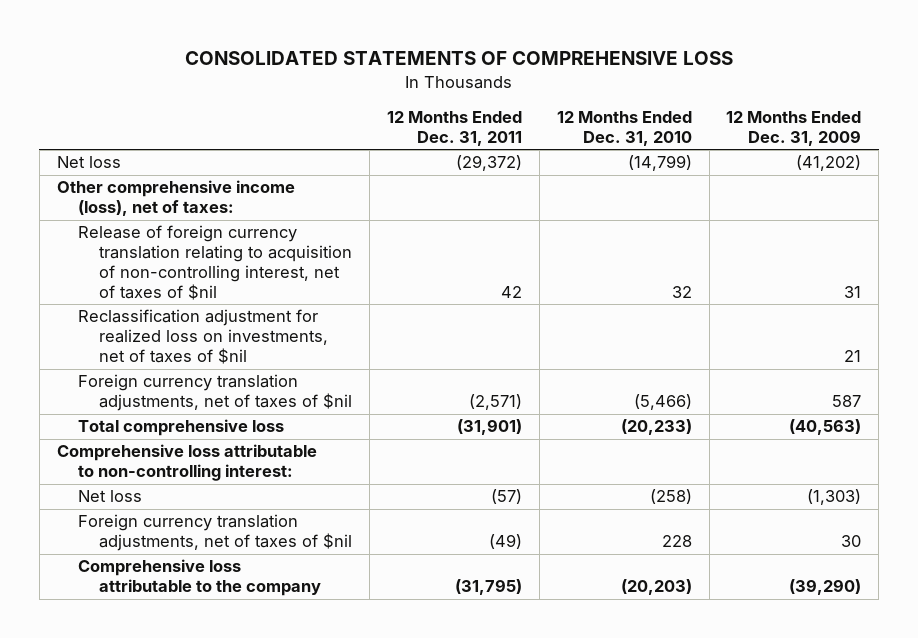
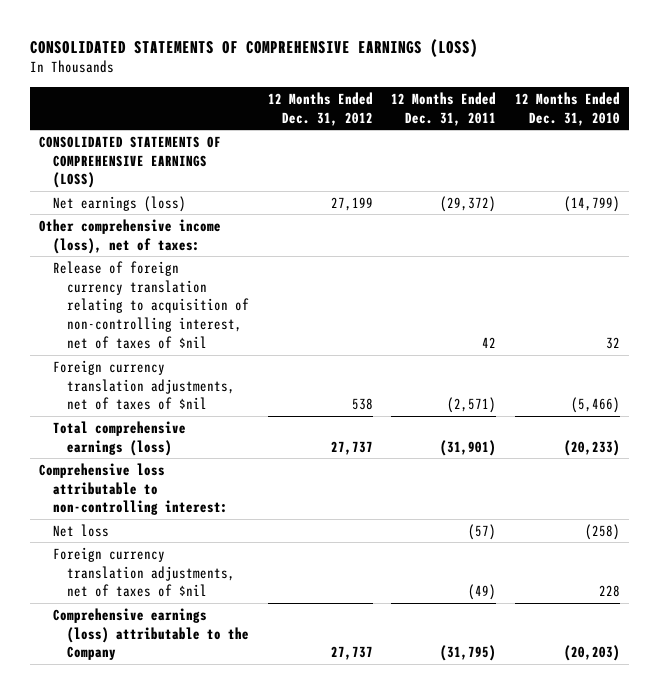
[185,51,734,66] CONSOLIDATED STATEMENTS OF COMPREHENSIVE LOSS -> [29,38,478,57] CONSOLIDATED STATEMENTS OF COMPREHENSIVE EARNINGS (LOSS)
[726,110,862,146] 12 Months Ended Dec. 31, 2009 -> none
none -> [267,91,373,126] 12 Months Ended Dec. 31, 2012
none -> [39,135,222,189] CONSOLIDATED STATEMENTS OF COMPREHENSIVE EARNINGS (LOSS)
[56,156,121,169] Net loss -> [53,195,187,212] Net earnings (loss)
[78,309,329,365] Reclassification adjustment for realized loss on investments, net of taxes of $nil -> none
[78,419,285,437] Total comprehensive loss -> [53,420,187,456] Total comprehensive earnings (loss)
[78,559,322,597] Comprehensive loss attributable to the company -> [53,607,250,661] Comprehensive earnings (loss) attributable to the Company

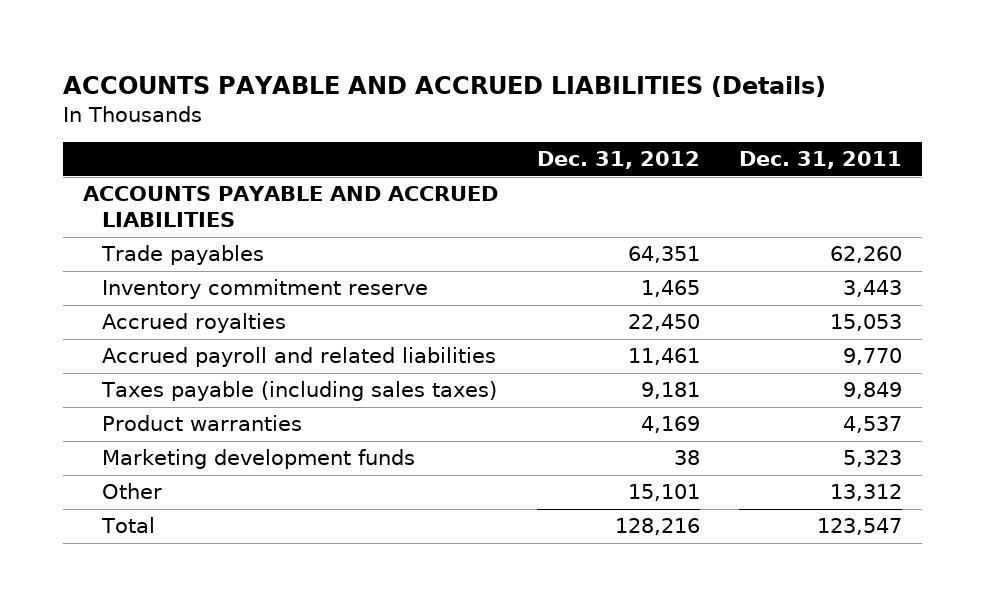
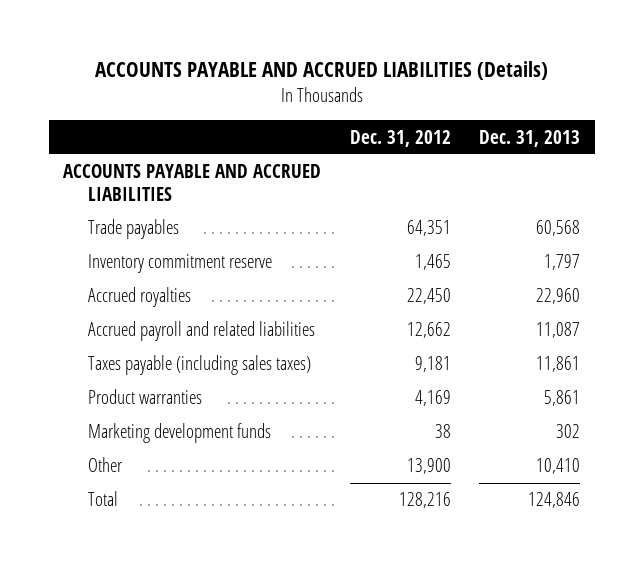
[739,151,903,170] Dec. 31, 2011 -> none
none -> [479,129,581,147] Dec. 31, 2013
[627,348,700,366] 11,461 -> [406,322,451,339] 12,662
[627,484,700,502] 15,101 -> [406,458,451,475] 13,900

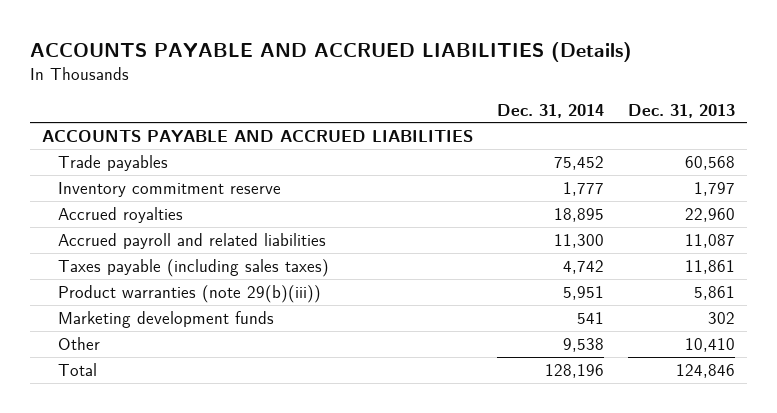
[349,129,451,147] Dec. 31, 2012 -> none
none -> [497,103,605,118] Dec. 31, 2014
[88,389,203,405] Product warranties -> [57,284,321,303] Product warranties (note 29(b)(iii))

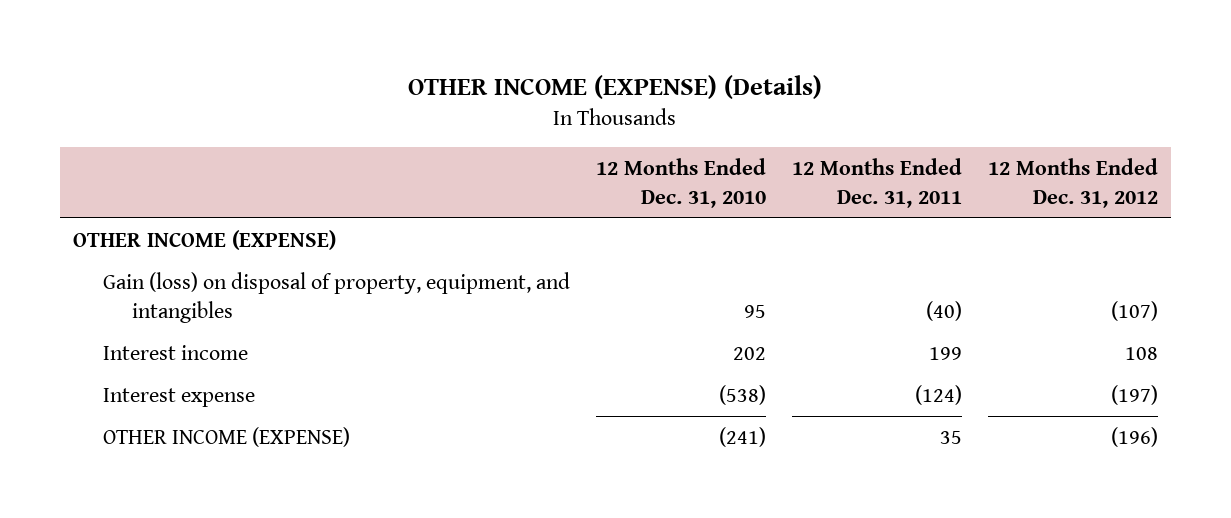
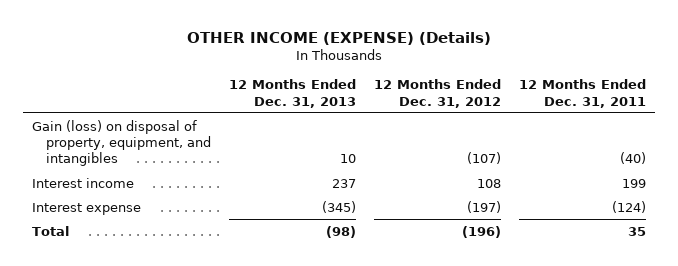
[595,157,766,208] 12 Months Ended Dec. 31, 2010 -> none
none -> [229,79,357,108] 12 Months Ended Dec. 31, 2013
[73,230,337,251] OTHER INCOME (EXPENSE) -> none
[102,427,350,448] OTHER INCOME (EXPENSE) -> [32,225,70,236] Total

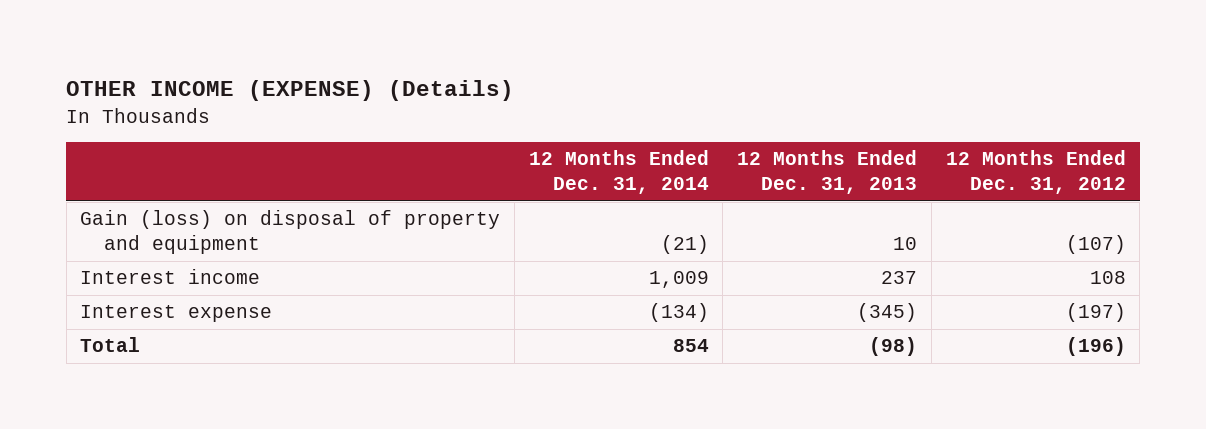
[519,79,647,108] 12 Months Ended Dec. 31, 2011 -> none
none -> [528,150,709,195] 12 Months Ended Dec. 31, 2014
[32,119,212,167] Gain (loss) on disposal of property, equipment, and intangibles -> [80,210,501,255] Gain (loss) on disposal of property and equipment

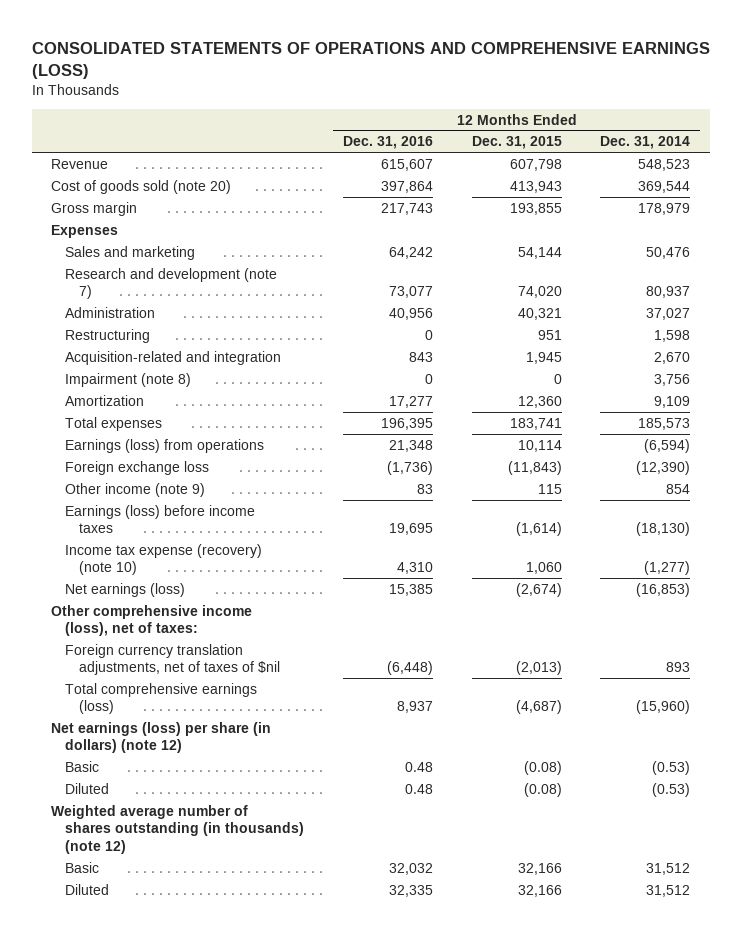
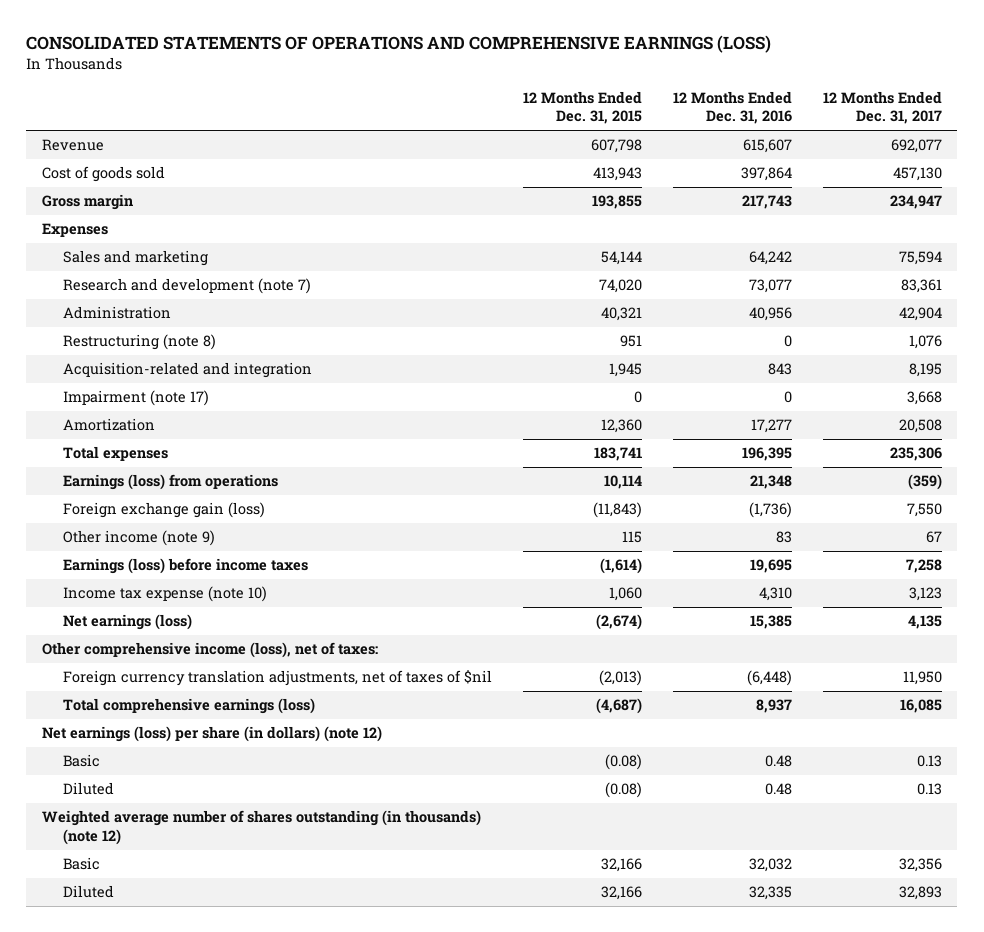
[600,136,691,150] Dec. 31, 2014 -> none
none -> [822,91,942,125] 12 Months Ended Dec. 31, 2017
[50,179,231,194] Cost of goods sold (note 20) -> [41,166,165,183] Cost of goods sold
[64,328,150,343] Restructuring -> [62,334,216,351] Restructuring (note 8)
[64,372,191,387] Impairment (note 8) -> [62,390,209,407] Impairment (note 17)
[64,460,209,475] Foreign exchange loss -> [62,502,265,519] Foreign exchange gain (loss)
[64,543,262,576] Income tax expense (recovery) (note 10) -> [62,586,267,603] Income tax expense (note 10)

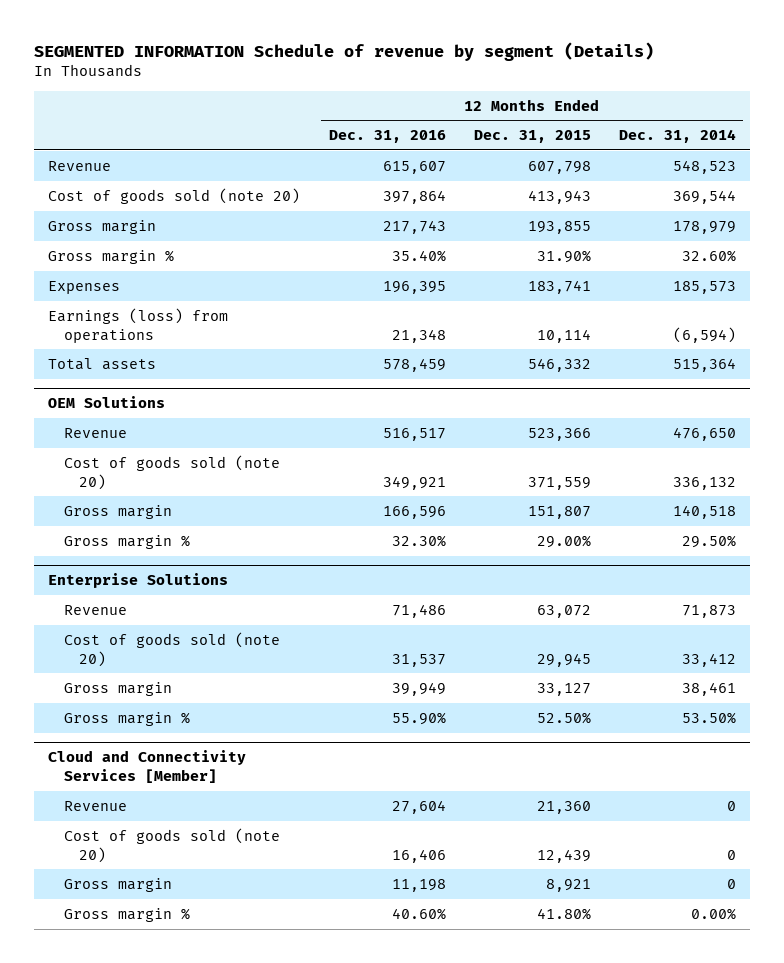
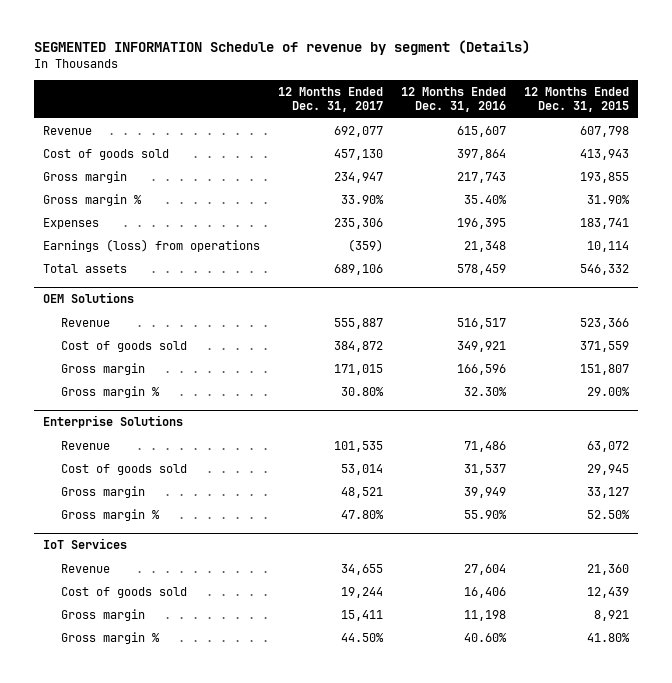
[619,129,737,144] Dec. 31, 2014 -> none
none -> [278,86,384,113] 12 Months Ended Dec. 31, 2017
[48,187,301,204] Cost of goods sold (note 20) -> [43,148,170,160] Cost of goods sold
[63,454,280,490] Cost of goods sold (note 20) -> [61,340,188,352] Cost of goods sold
[63,631,280,667] Cost of goods sold (note 20) -> [61,463,188,475] Cost of goods sold
[48,750,247,783] Cloud and Connectivity Services [Member] -> none
none -> [43,538,128,550] IoT Services
[63,827,280,863] Cost of goods sold (note 20) -> [61,586,188,598] Cost of goods sold

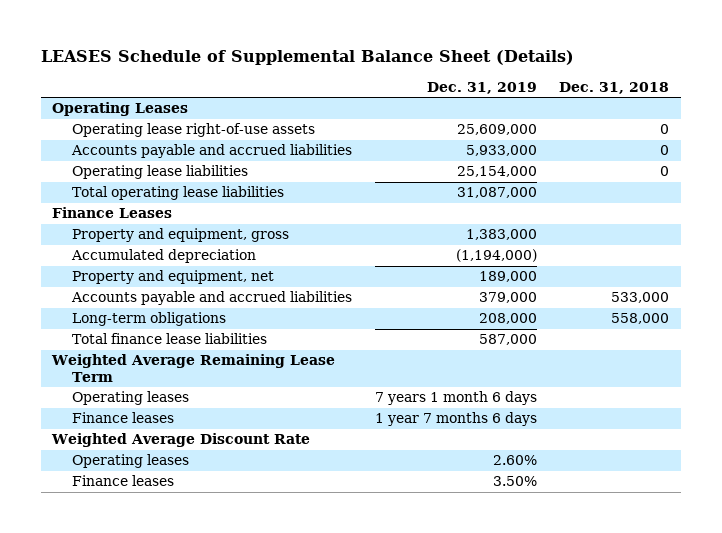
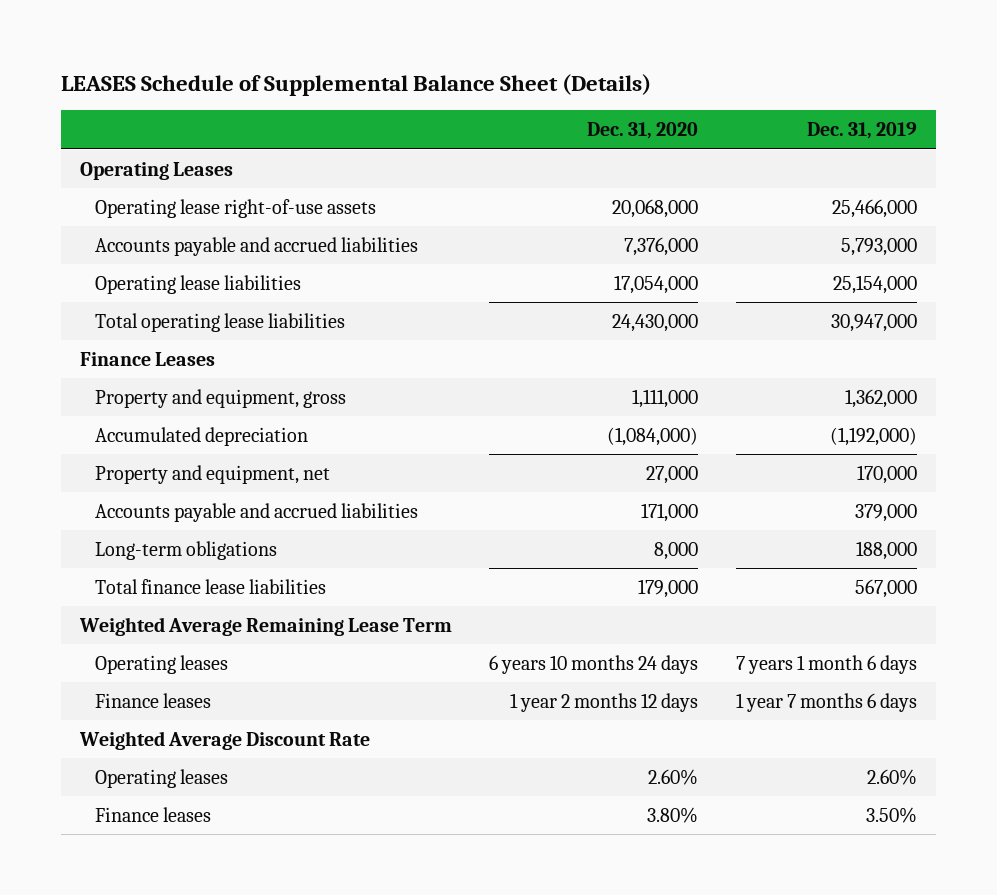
[559,81,670,94] Dec. 31, 2018 -> none
none -> [587,122,699,140] Dec. 31, 2020
[456,124,537,136] 25,609,000 -> [832,198,918,218] 25,466,000
[465,145,537,157] 5,933,000 -> [841,237,918,256] 5,793,000
[456,187,537,199] 31,087,000 -> [831,313,918,332] 30,947,000
[465,229,537,241] 1,383,000 -> [845,388,918,408] 1,362,000
[455,249,537,263] (1,194,000) -> [830,426,918,446] (1,192,000)
[478,271,537,283] 189,000 -> [857,464,918,484] 170,000
[478,313,537,325] 208,000 -> [856,540,918,560] 188,000
[478,334,537,346] 587,000 -> [855,578,918,598] 567,000

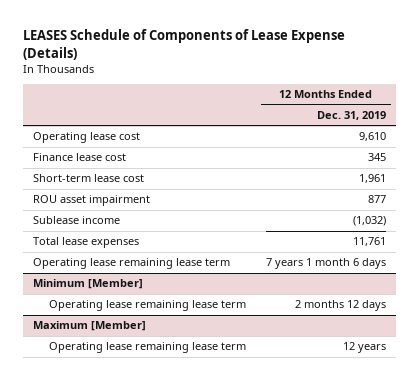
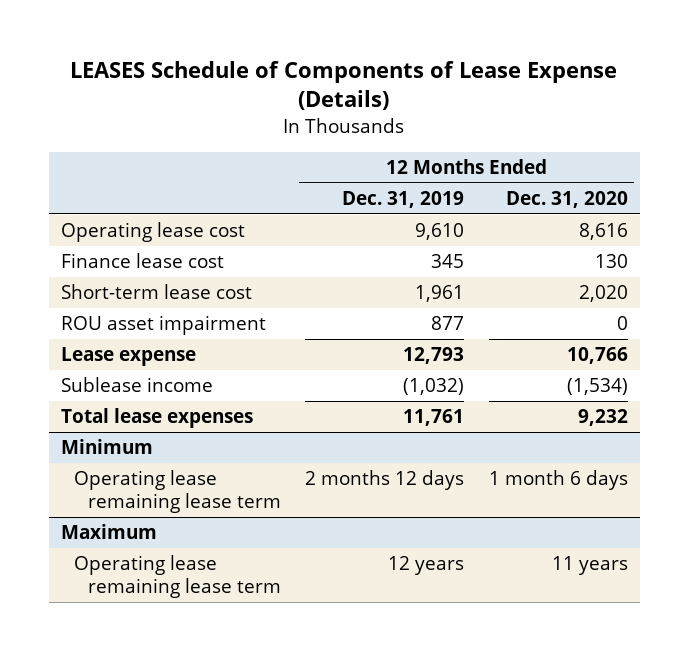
none -> [505,191,628,209] Dec. 31, 2020
none -> [60,347,196,367] Lease expense
[32,258,230,270] Operating lease remaining lease term -> none
[32,279,143,290] Minimum [Member] -> [60,439,153,455] Minimum
[32,321,146,332] Maximum [Member] -> [60,524,157,540] Maximum

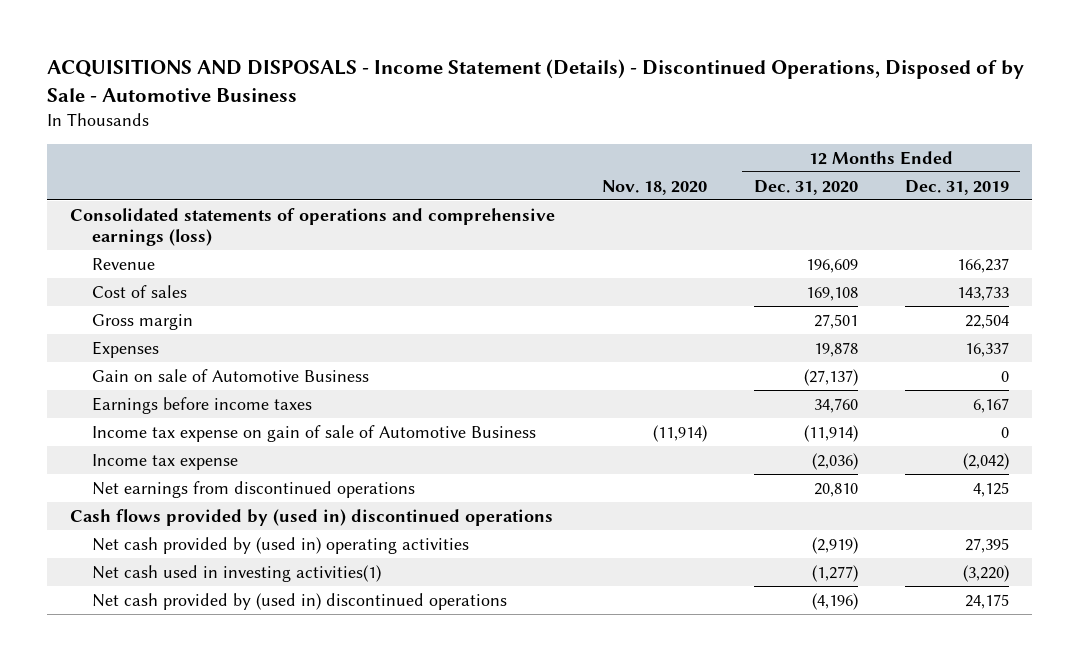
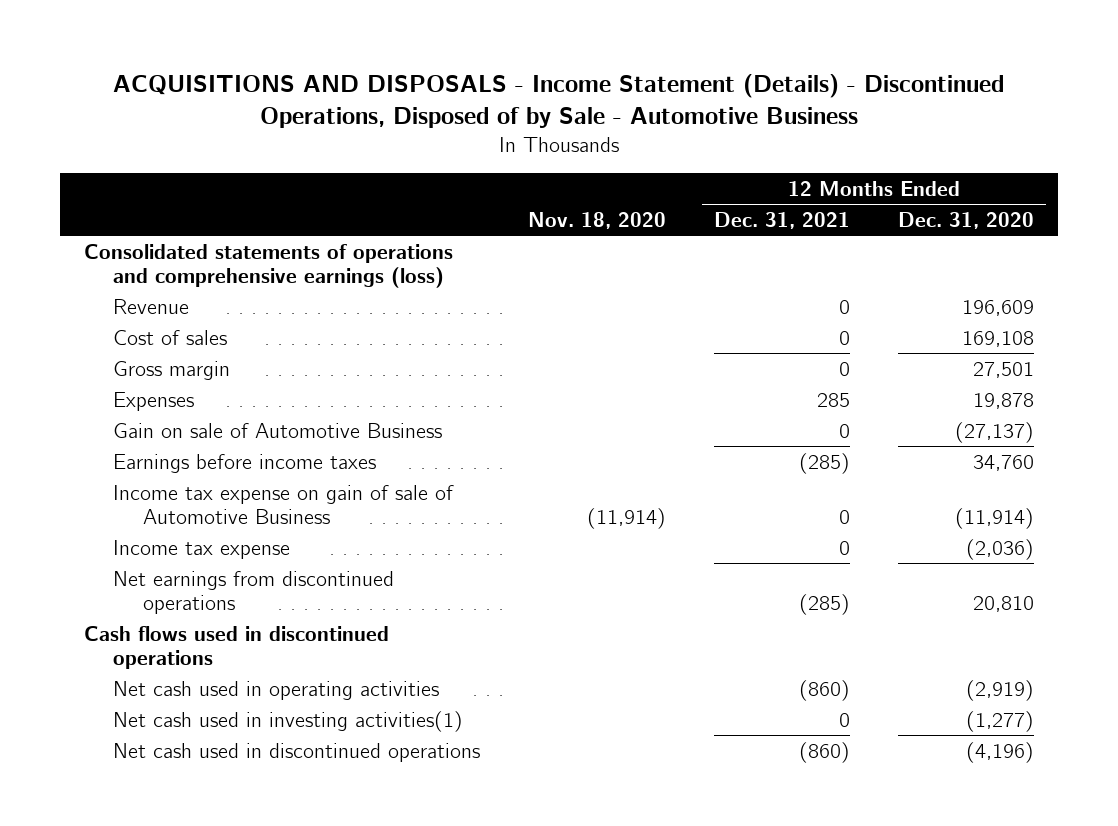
[904,179,1009,195] Dec. 31, 2019 -> none
none -> [714,211,851,229] Dec. 31, 2021
[70,508,554,526] Cash flows provided by (used in) discontinued operations -> [83,625,389,669] Cash flows used in discontinued operations
[92,536,470,554] Net cash provided by (used in) operating activities -> [113,680,440,700] Net cash used in operating activities
[92,592,508,610] Net cash provided by (used in) discontinued operations -> [113,742,481,762] Net cash used in discontinued operations

